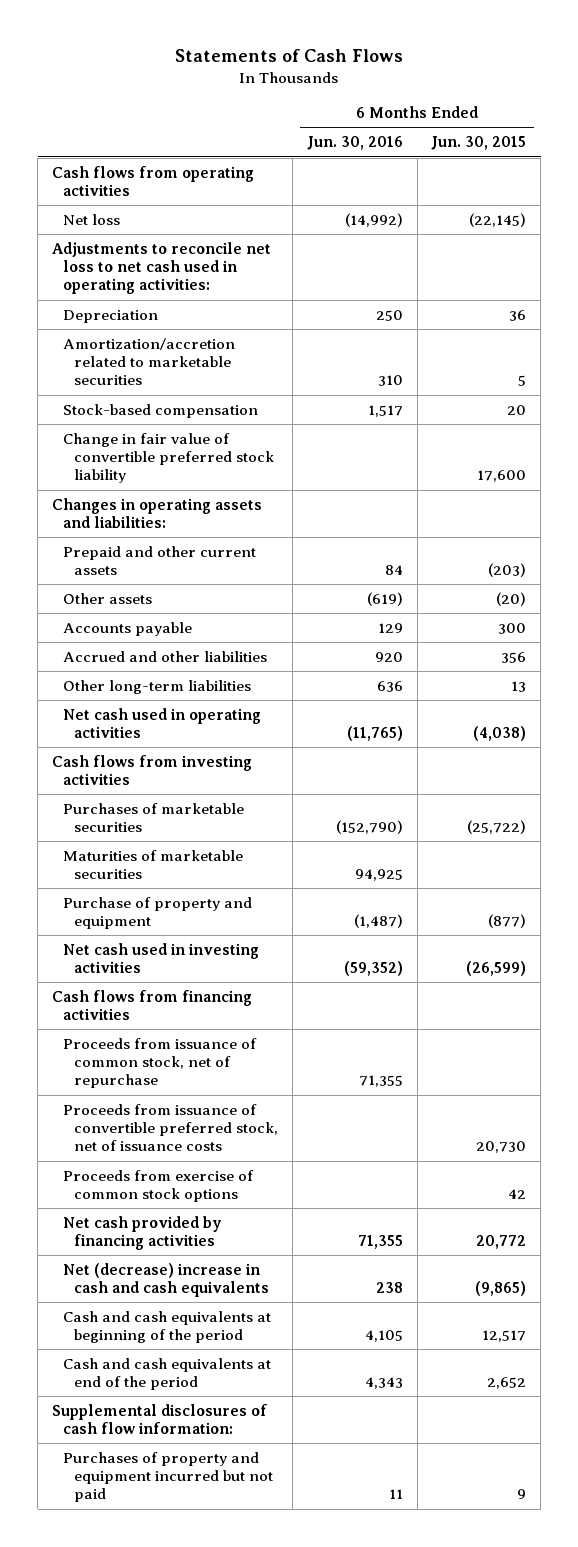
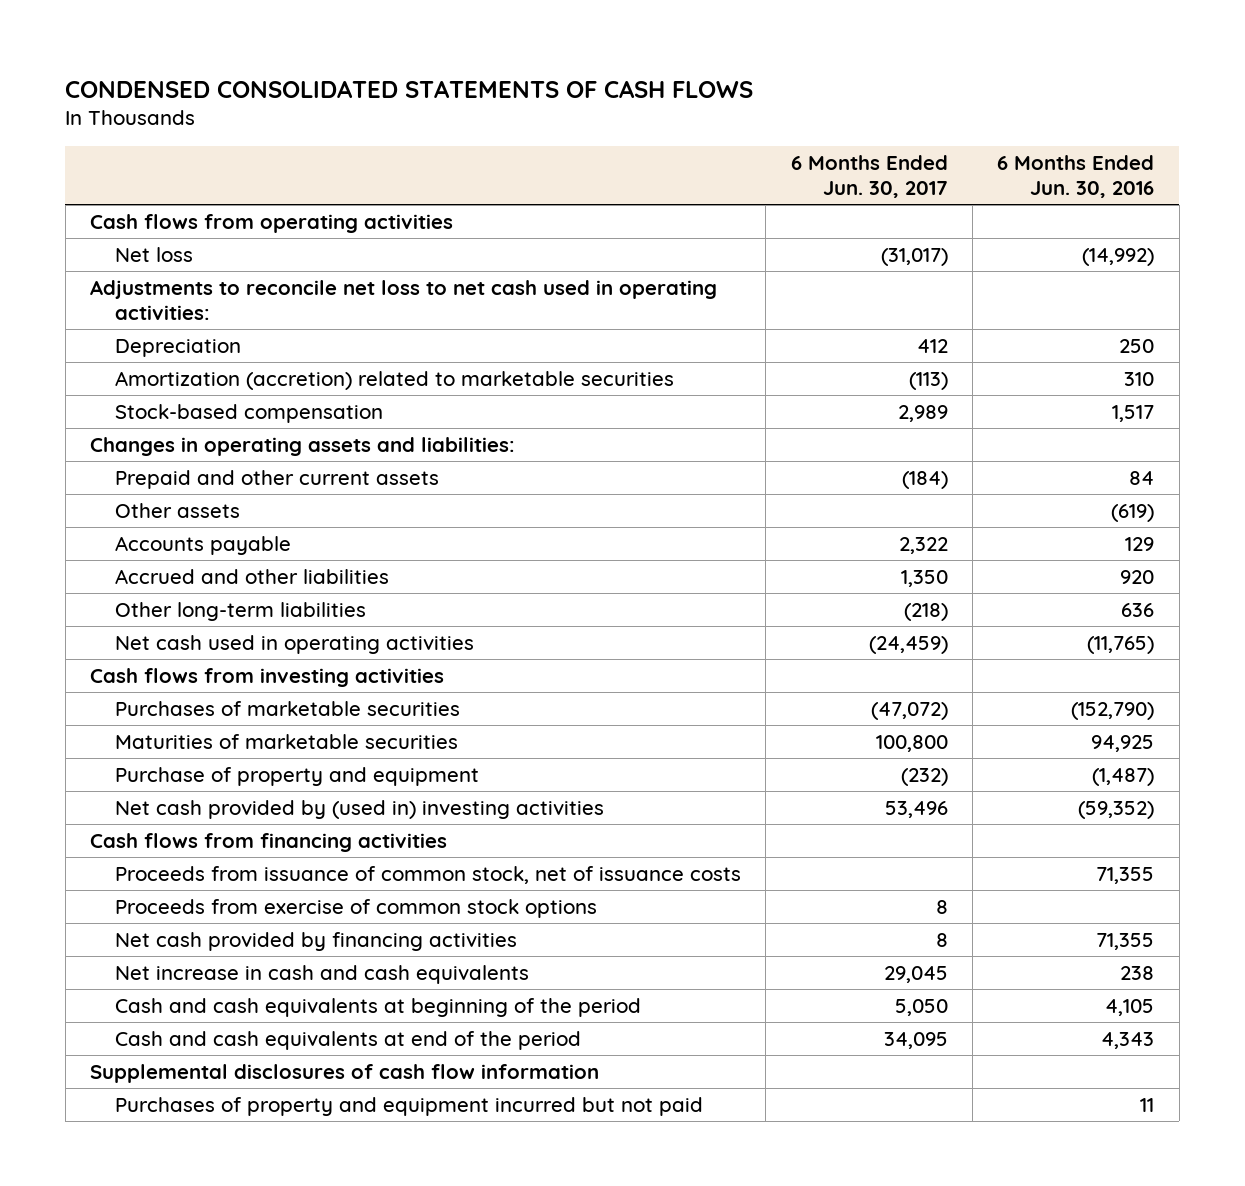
[175,48,404,62] Statements of Cash Flows -> [65,79,754,98] CONDENSED CONSOLIDATED STATEMENTS OF CASH FLOWS
[431,136,527,151] Jun. 30, 2015 -> none
none -> [790,155,948,199] 6 Months Ended Jun. 30, 2017
[63,337,236,386] Amortization/accretion related to marketable securities -> [114,371,674,391] Amortization (accretion) related to marketable securities
[63,432,274,484] Change in fair value of convertible preferred stock liability -> none
[63,942,260,974] Net cash used in investing activities -> [114,800,604,820] Net cash provided by (used in) investing activities
[63,1103,278,1152] Proceeds from issuance of convertible preferred stock, net of issuance costs -> none
[63,1037,258,1089] Proceeds from issuance of common stock, net of repurchase -> [114,866,741,885] Proceeds from issuance of common stock, net of issuance costs
[63,1262,269,1298] Net (decrease) increase in cash and cash equivalents -> [114,965,529,985] Net increase in cash and cash equivalents
[52,1403,268,1435] Supplemental disclosures of cash flow information: -> [90,1064,600,1084] Supplemental disclosures of cash flow information

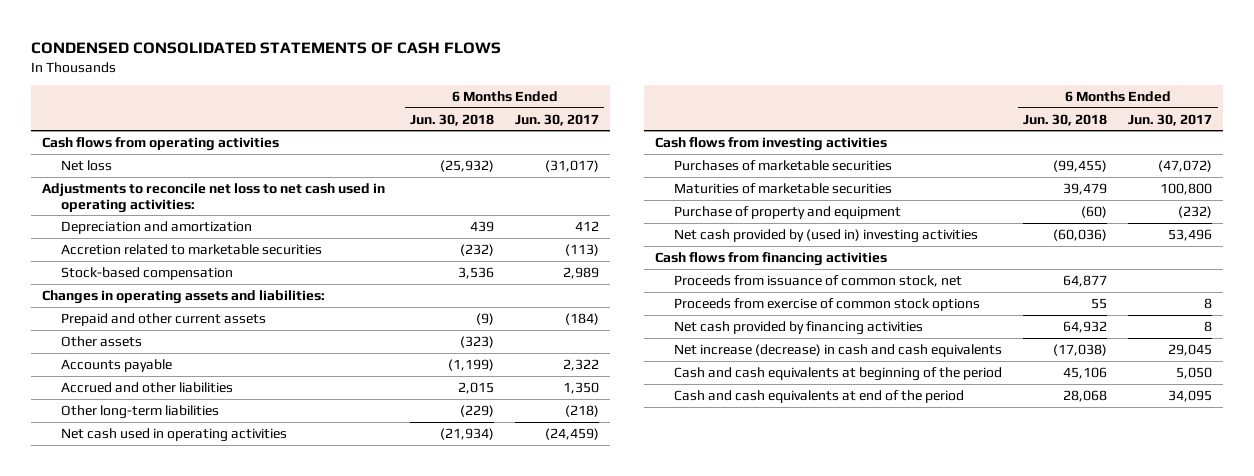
[997,155,1155,199] 6 Months Ended Jun. 30, 2016 -> none
none -> [409,113,494,126] Jun. 30, 2018
[114,339,241,358] Depreciation -> [60,220,252,234] Depreciation and amortization
[114,371,674,391] Amortization (accretion) related to marketable securities -> [60,243,322,255] Accretion related to marketable securities
[114,866,741,885] Proceeds from issuance of common stock, net of issuance costs -> [673,274,962,287] Proceeds from issuance of common stock, net
[114,965,529,985] Net increase in cash and cash equivalents -> [673,343,1002,357] Net increase (decrease) in cash and cash equivalents
[90,1064,600,1084] Supplemental disclosures of cash flow information -> none
[114,1097,703,1117] Purchases of property and equipment incurred but not paid -> none

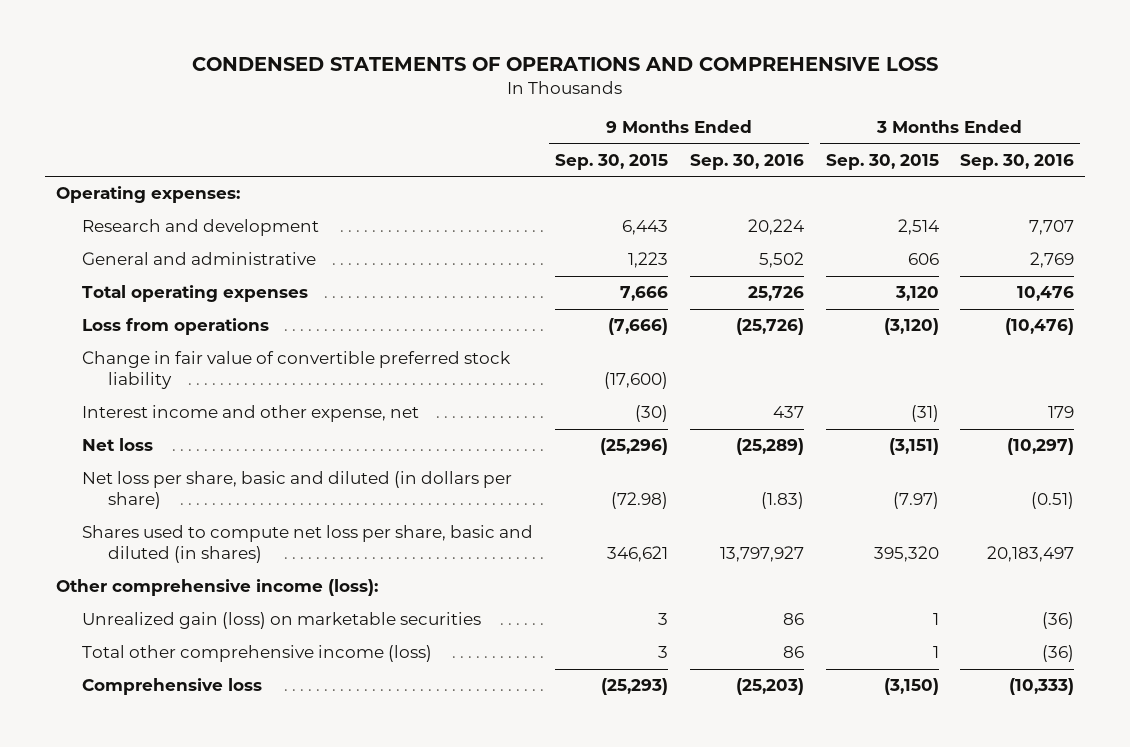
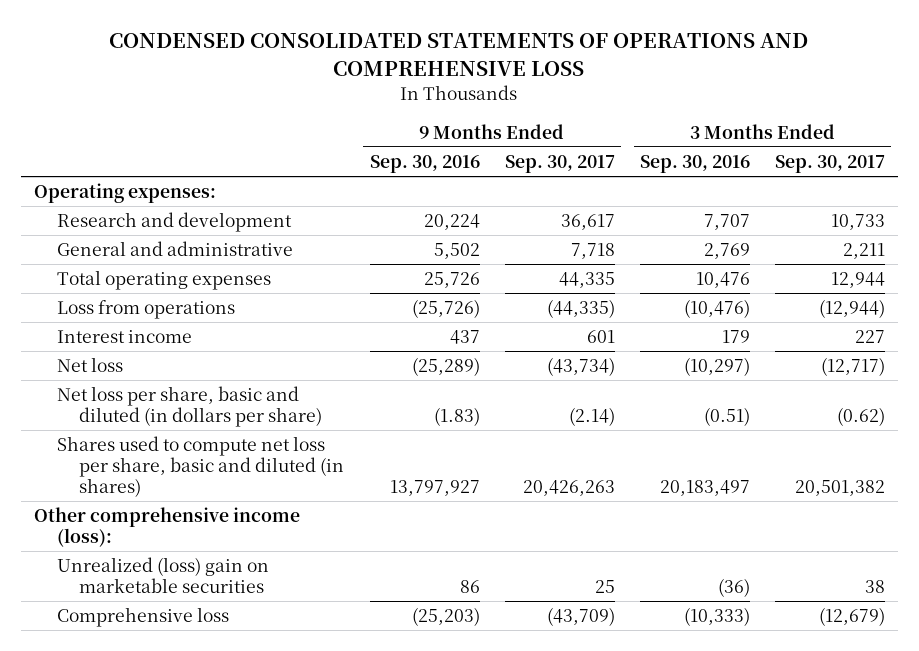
[192,56,939,71] CONDENSED STATEMENTS OF OPERATIONS AND COMPREHENSIVE LOSS -> [109,33,809,76] CONDENSED CONSOLIDATED STATEMENTS OF OPERATIONS AND COMPREHENSIVE LOSS
[554,153,668,170] Sep. 30, 2015 -> none
[825,153,939,170] Sep. 30, 2015 -> none
none -> [504,154,615,173] Sep. 30, 2017
none -> [775,154,886,173] Sep. 30, 2017
[81,351,511,390] Change in fair value of convertible preferred stock liability -> none
[81,405,419,423] Interest income and other expense, net -> [56,330,192,344] Interest income
[81,645,432,663] Total other comprehensive income (loss) -> none
[81,612,481,630] Unrealized gain (loss) on marketable securities -> [56,557,269,594] Unrealized (loss) gain on marketable securities

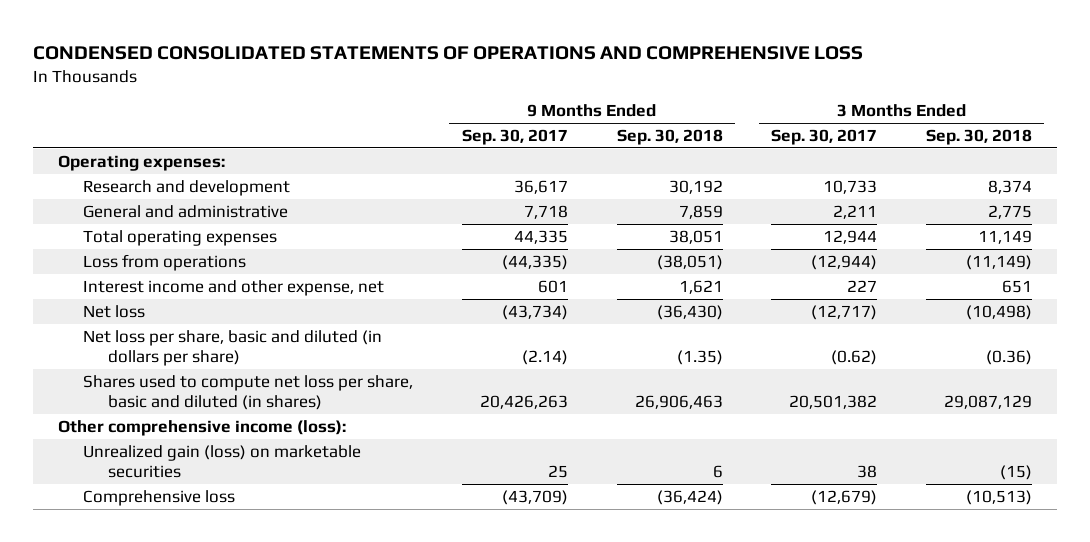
[369,154,480,173] Sep. 30, 2016 -> none
[639,154,750,173] Sep. 30, 2016 -> none
none -> [616,128,723,145] Sep. 30, 2018
none -> [926,128,1033,145] Sep. 30, 2018
[56,330,192,344] Interest income -> [82,279,384,296] Interest income and other expense, net
[56,557,269,594] Unrealized (loss) gain on marketable securities -> [82,444,361,478] Unrealized gain (loss) on marketable securities

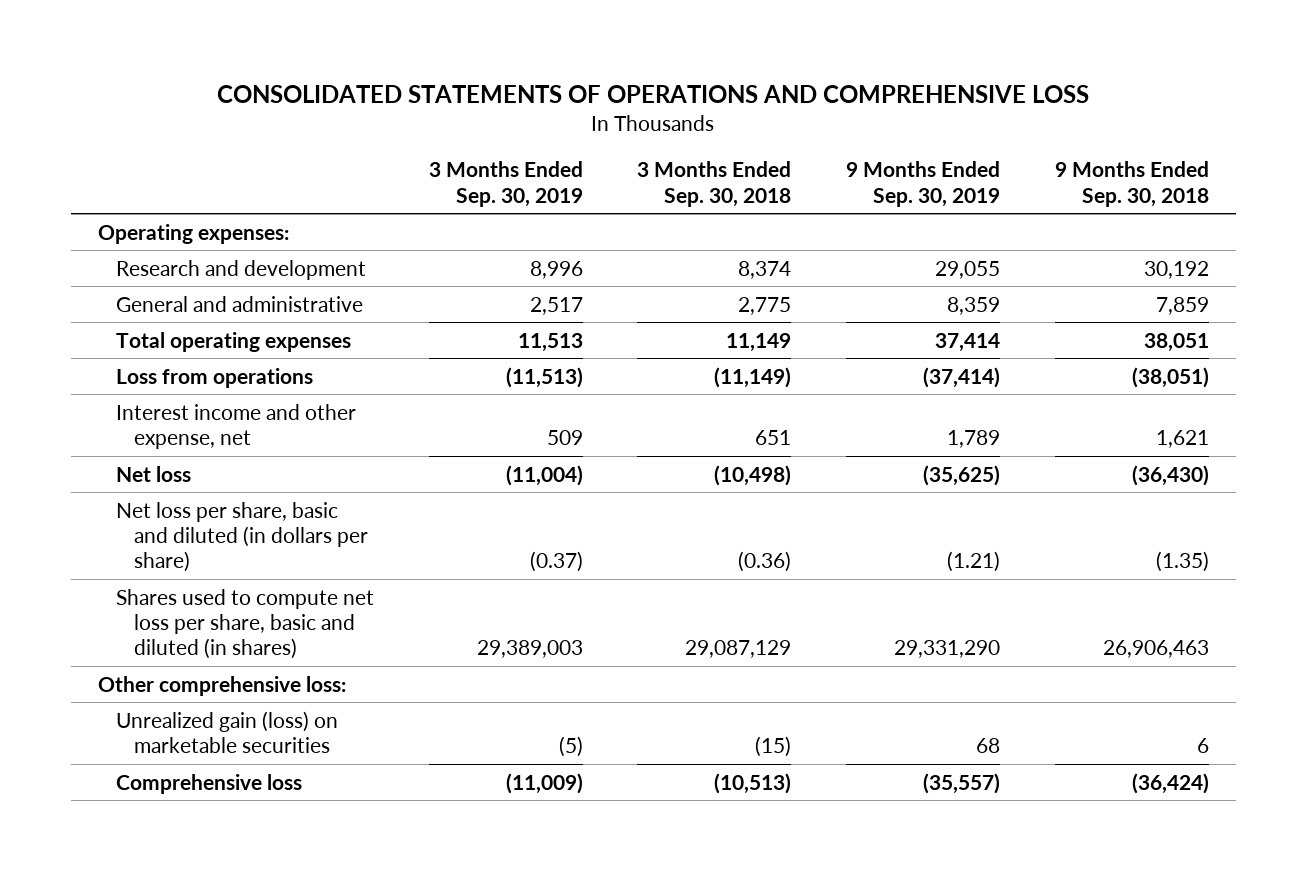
[33,46,864,61] CONDENSED CONSOLIDATED STATEMENTS OF OPERATIONS AND COMPREHENSIVE LOSS -> [217,84,1090,103] CONSOLIDATED STATEMENTS OF OPERATIONS AND COMPREHENSIVE LOSS
[461,128,568,145] Sep. 30, 2017 -> none
[771,128,878,145] Sep. 30, 2017 -> none
none -> [428,161,583,207] 3 Months Ended Sep. 30, 2019
none -> [846,161,1001,207] 9 Months Ended Sep. 30, 2019
[57,419,346,436] Other comprehensive income (loss): -> [98,675,347,696] Other comprehensive loss:

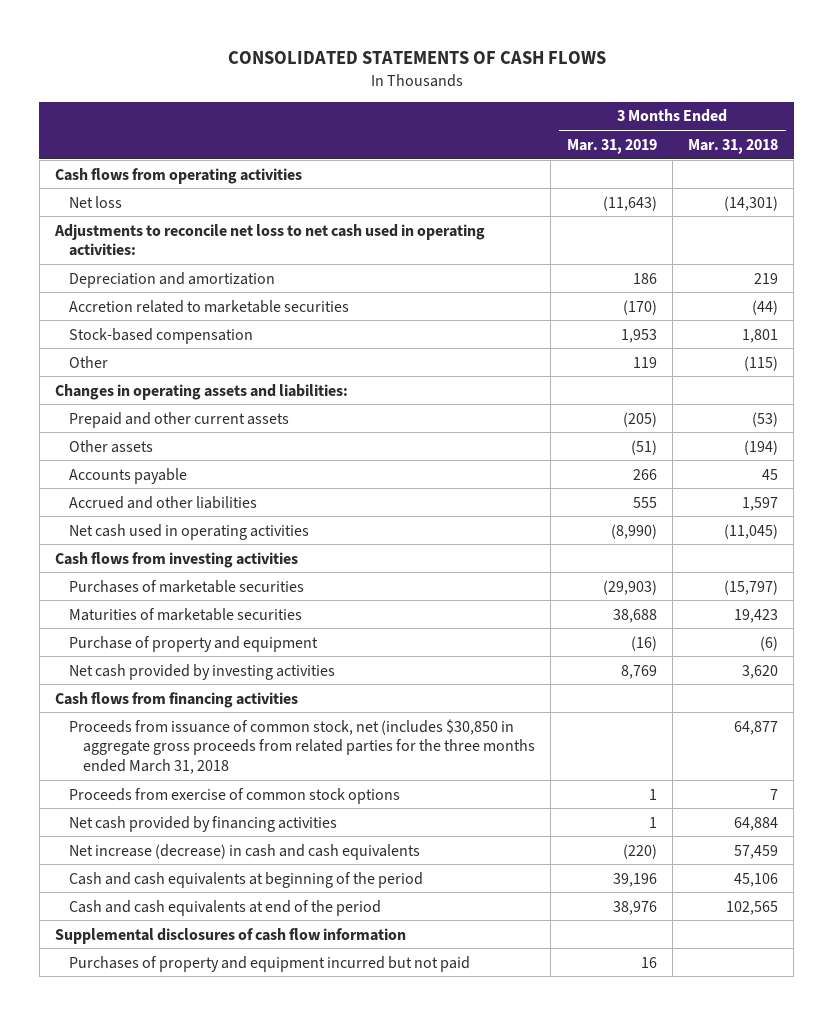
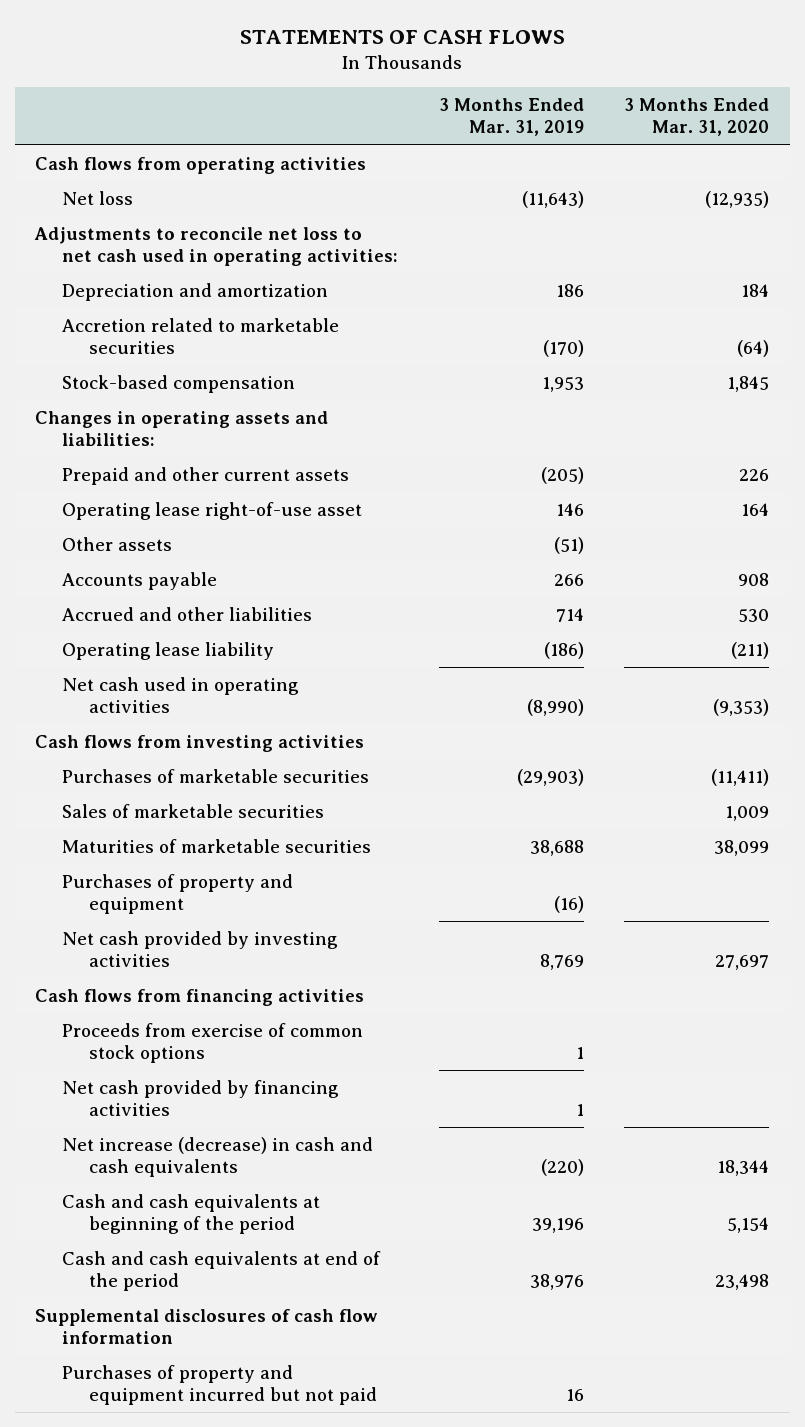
[227,51,606,65] CONSOLIDATED STATEMENTS OF CASH FLOWS -> [240,29,566,44] STATEMENTS OF CASH FLOWS
[688,138,779,154] Mar. 31, 2018 -> none
none -> [624,98,770,137] 3 Months Ended Mar. 31, 2020
[69,355,109,368] Other -> none
none -> [62,501,363,520] Operating lease right-of-use asset
[632,496,657,508] 555 -> [555,607,584,622] 714
none -> [62,641,275,660] Operating lease liability
none -> [62,803,325,818] Sales of marketable securities
[69,635,319,652] Purchase of property and equipment -> [62,873,294,915] Purchases of property and equipment
[69,718,536,774] Proceeds from issuance of common stock, net (includes $30,850 in aggregate gross proceeds from related parties for the three months ended March 31, 2018 -> none

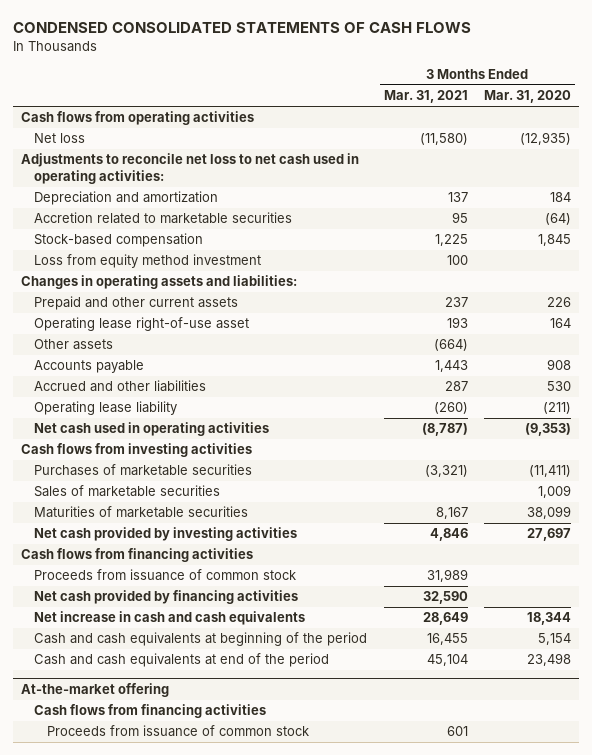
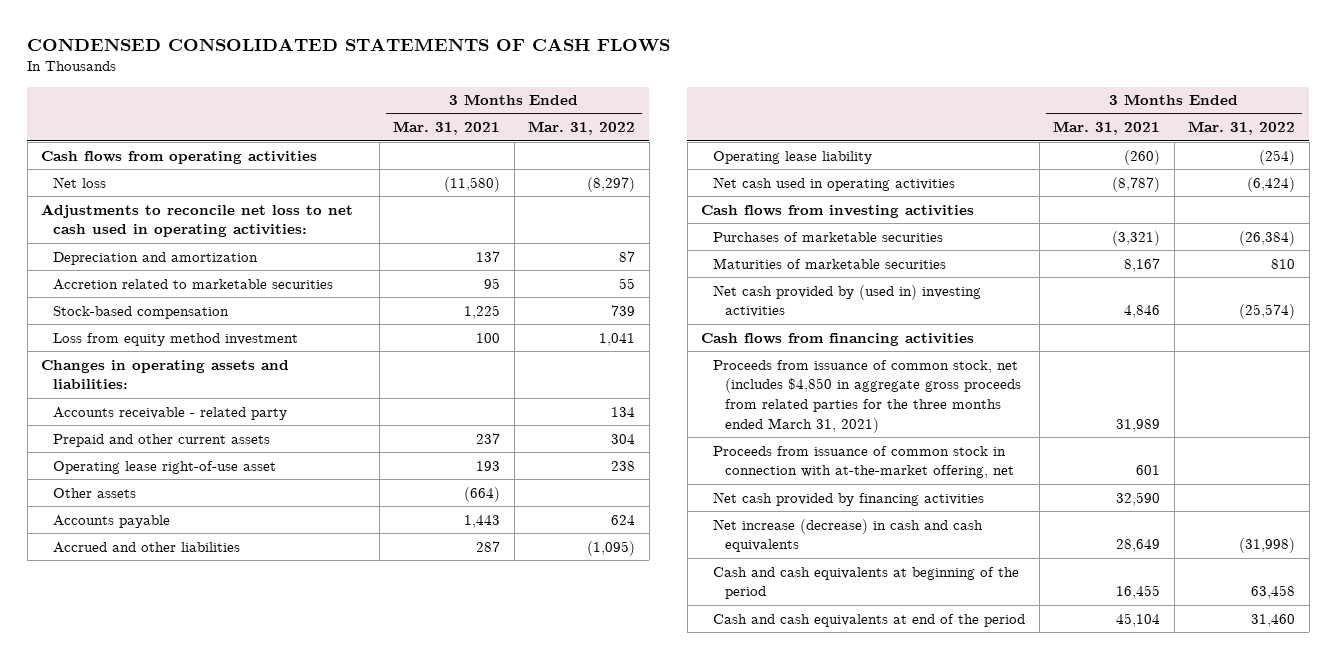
[483,90,571,104] Mar. 31, 2020 -> none
none -> [528,121,636,136] Mar. 31, 2022
none -> [53,406,288,420] Accounts receivable - related party
[34,485,221,498] Sales of marketable securities -> none
[34,527,298,542] Net cash provided by investing activities -> [713,284,982,318] Net cash provided by (used in) investing activities
[34,569,297,582] Proceeds from issuance of common stock -> [713,359,1022,433] Proceeds from issuance of common stock, net (includes $4,850 in aggregate gross proceeds from related parties for the three months ended March 31, 2021)
none -> [713,445,1015,479] Proceeds from issuance of common stock in connection with at-the-market offering, net
[34,611,306,626] Net increase in cash and cash equivalents -> [713,518,984,553] Net increase (decrease) in cash and cash equivalents
[21,682,170,697] At-the-market offering -> none
[34,704,267,719] Cash flows from financing activities -> none
[47,725,310,738] Proceeds from issuance of common stock -> none

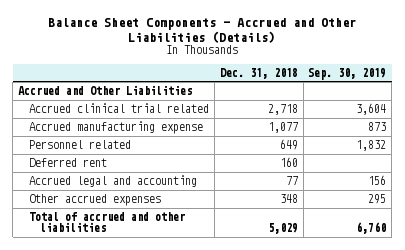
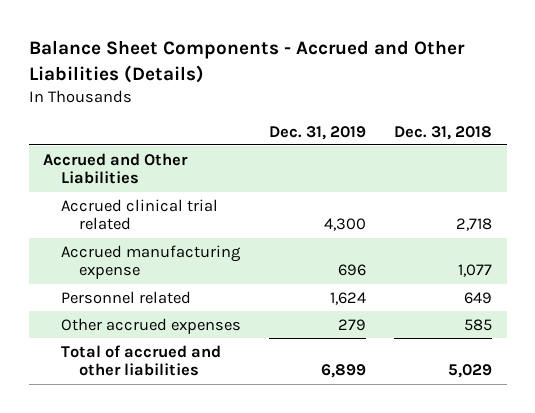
[308,67,387,80] Sep. 30, 2019 -> none
none -> [269,125,367,140] Dec. 31, 2019
[29,158,108,168] Deferred rent -> none
[29,175,198,188] Accrued legal and accounting -> none
[279,194,298,204] 348 -> [464,318,493,331] 585

